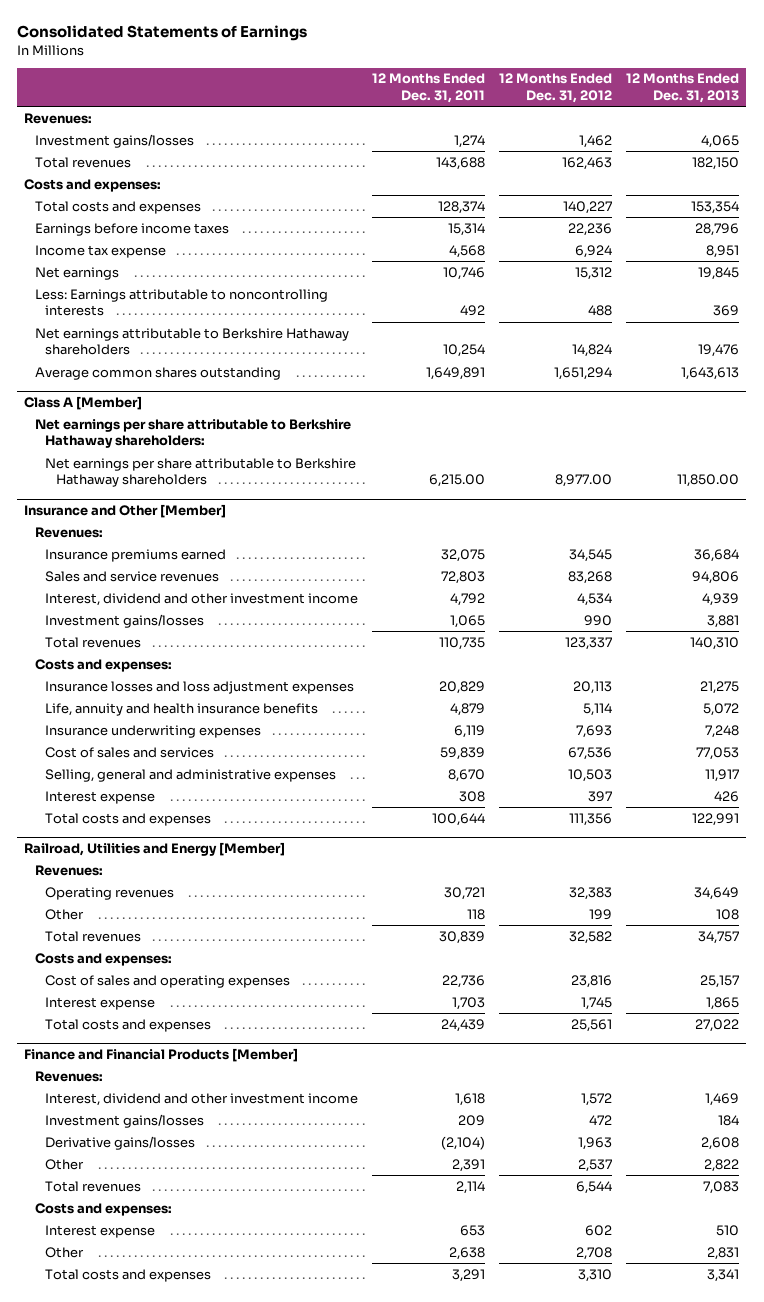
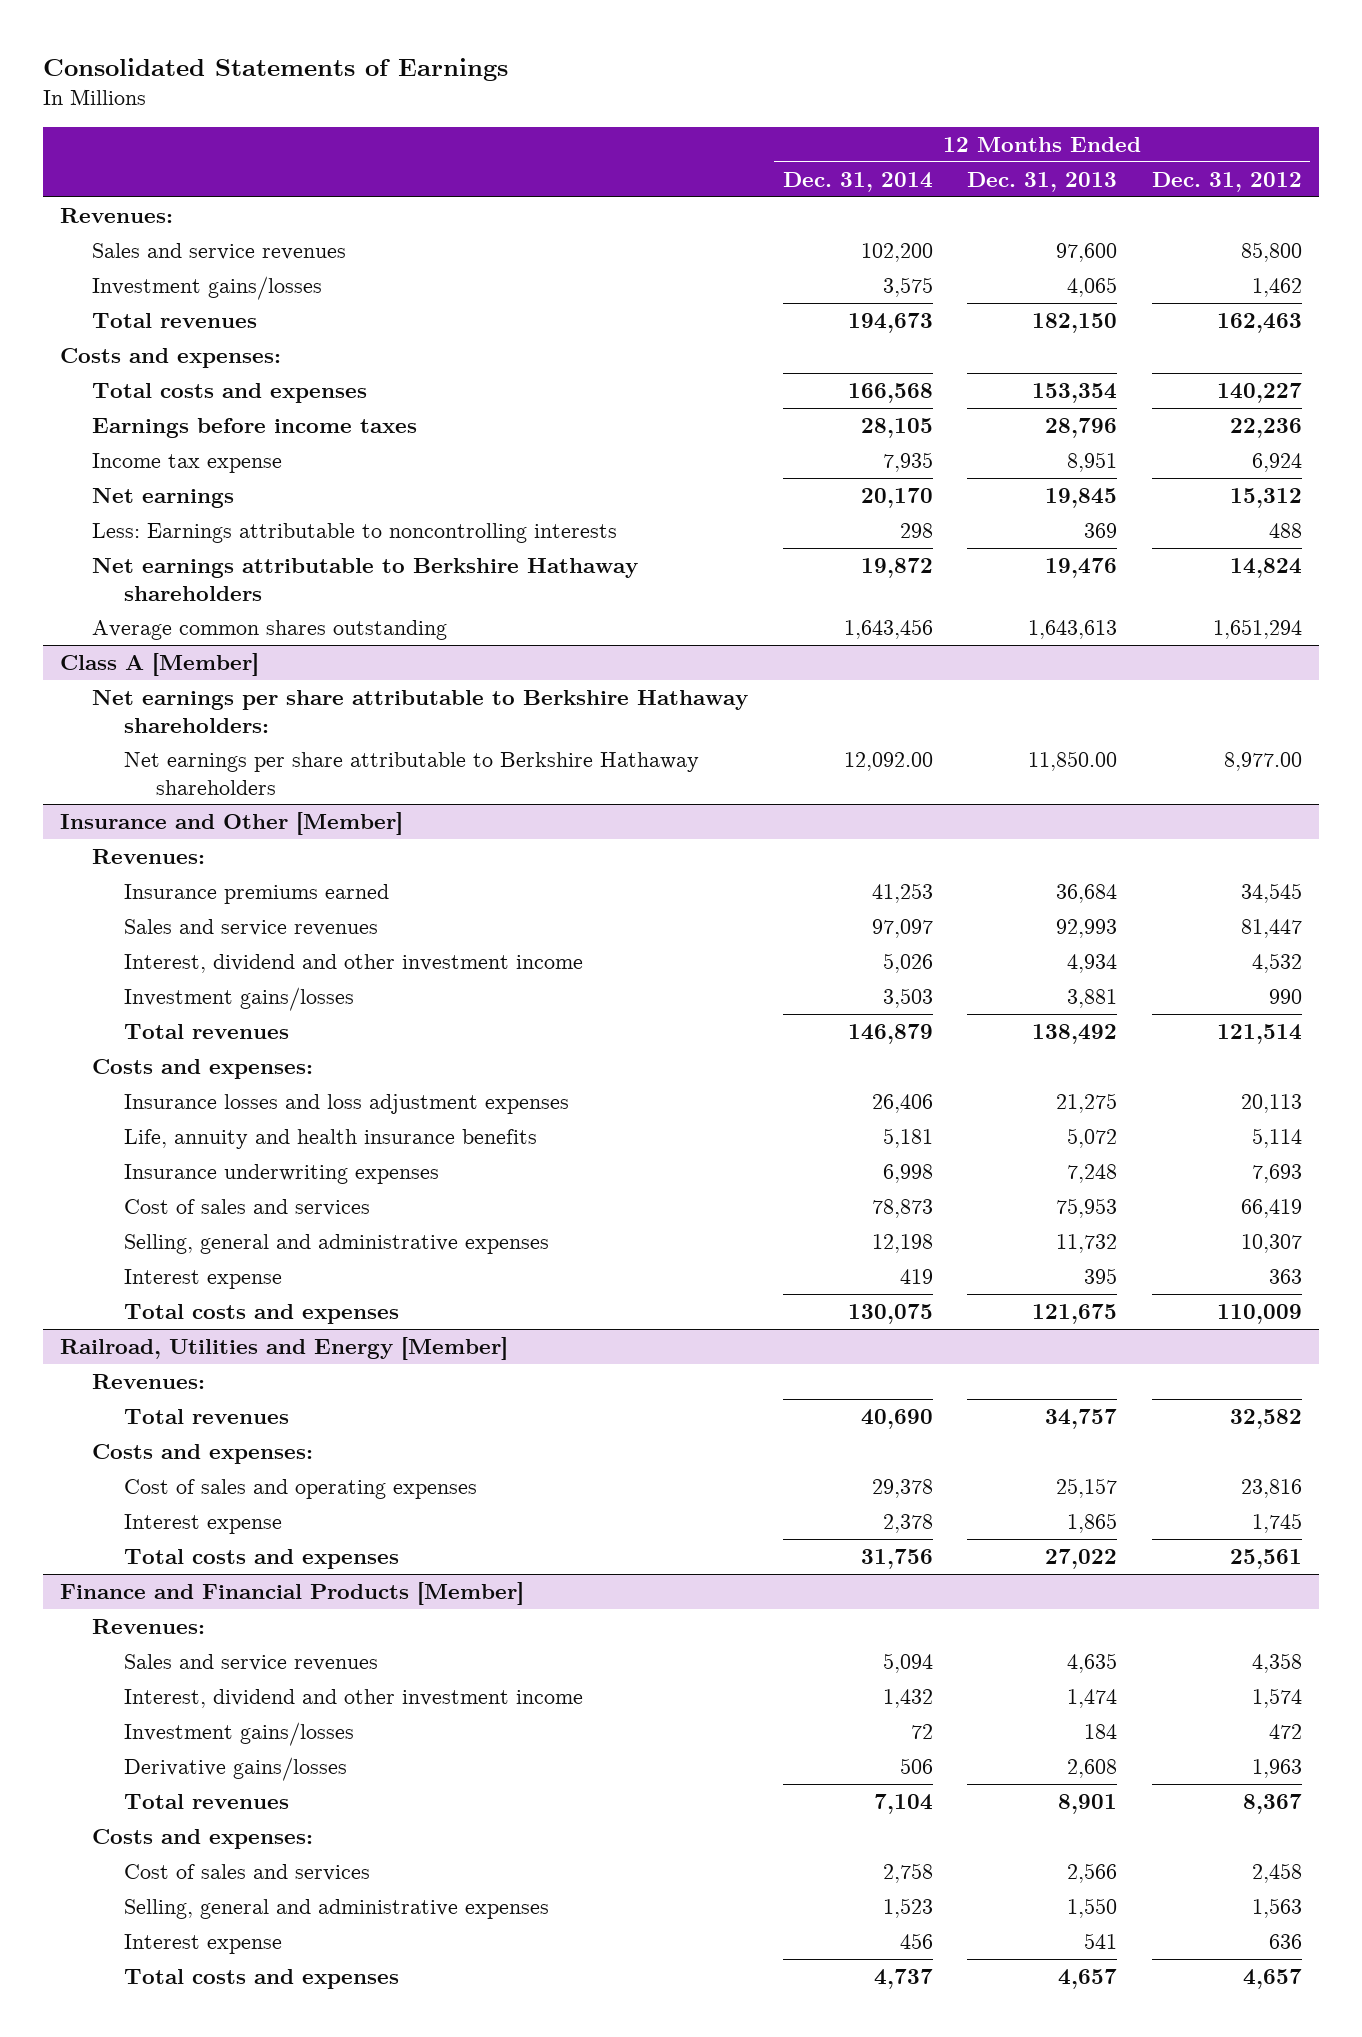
[372,73,486,104] 12 Months Ended Dec. 31, 2011 -> none
none -> [782,171,933,192] Dec. 31, 2014
none -> [91,242,346,260] Sales and service revenues
[568,570,613,584] 83,268 -> [1240,918,1302,938] 81,447
[692,570,740,584] 94,806 -> [1056,918,1118,938] 92,993
[577,592,613,606] 4,534 -> [1251,952,1302,973] 4,532
[702,592,740,606] 4,939 -> [1067,953,1118,973] 4,934
[565,636,613,650] 123,337 -> [1216,1023,1302,1044] 121,514
[690,636,740,650] 140,310 -> [1032,1023,1118,1044] 138,492
[568,746,613,760] 67,536 -> [1240,1198,1302,1218] 66,419
[696,746,740,760] 77,053 -> [1056,1197,1118,1218] 75,953
[568,768,613,782] 10,503 -> [1240,1233,1302,1253] 10,307
[705,768,740,782] 11,917 -> [1056,1233,1118,1253] 11,732
[588,790,613,802] 397 -> [1268,1268,1302,1284] 363
[714,790,740,802] 426 -> [1084,1267,1118,1284] 395
[569,812,613,826] 111,356 -> [1216,1303,1302,1324] 110,009
[692,812,740,826] 122,991 -> [1032,1303,1118,1324] 121,675
[45,886,175,900] Operating revenues -> none
[45,908,85,920] Other -> none
none -> [123,1653,378,1671] Sales and service revenues
[581,1092,613,1106] 1,572 -> [1251,1687,1302,1708] 1,574
[705,1092,740,1106] 1,469 -> [1067,1688,1118,1708] 1,474
[45,1158,85,1170] Other -> none
[576,1180,613,1194] 6,544 -> [1242,1793,1302,1814] 8,367
[703,1180,740,1194] 7,083 -> [1058,1793,1118,1814] 8,901
[45,1246,85,1258] Other -> none
none -> [123,1863,370,1881] Cost of sales and services
none -> [123,1898,549,1919] Selling, general and administrative expenses
[585,1224,613,1236] 602 -> [1268,1933,1302,1949] 636
[716,1224,740,1236] 510 -> [1084,1932,1118,1949] 541
[578,1268,613,1282] 3,310 -> [1242,1968,1302,1989] 4,657
[707,1268,740,1282] 3,341 -> [1058,1968,1118,1989] 4,657

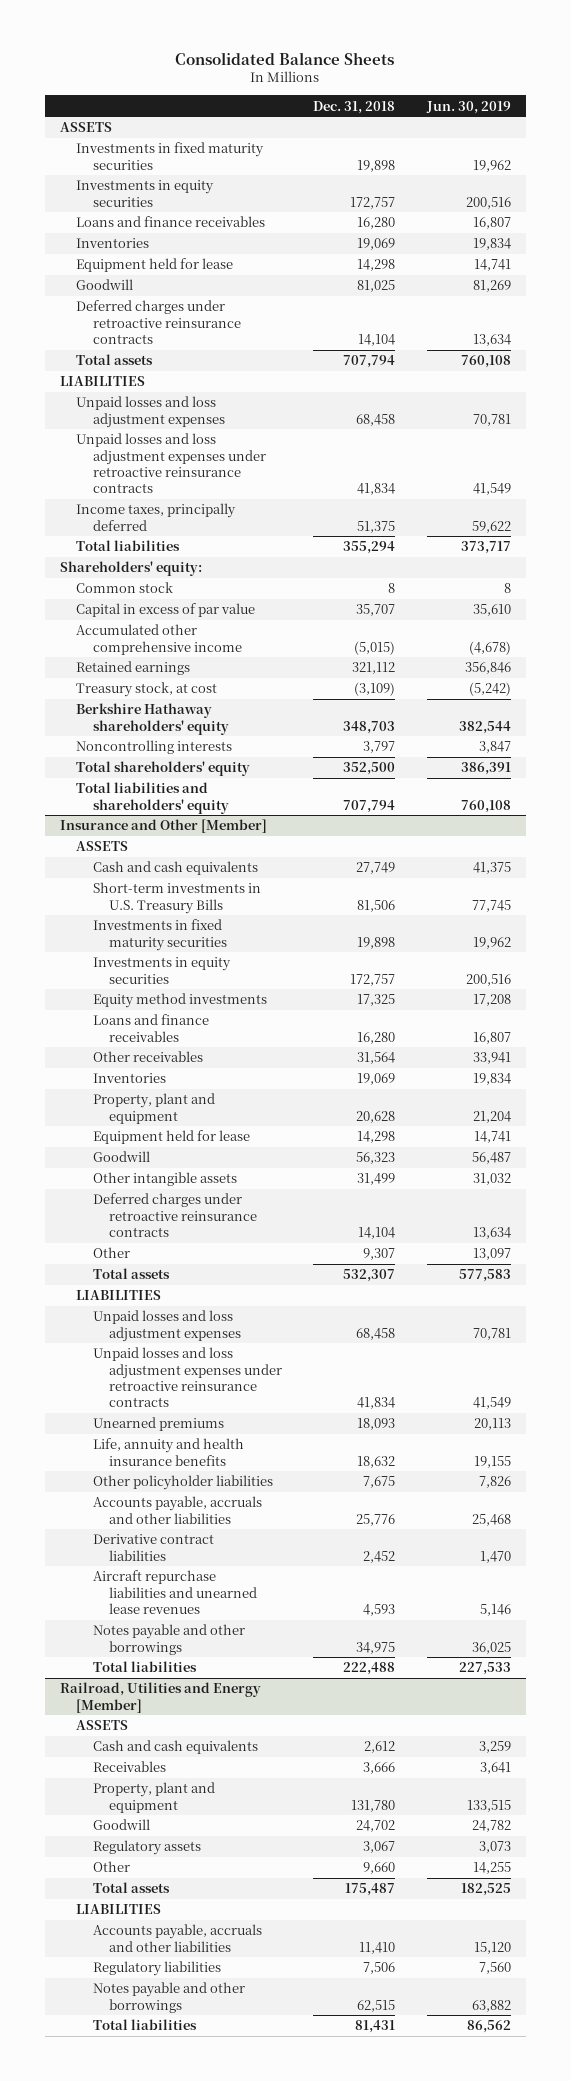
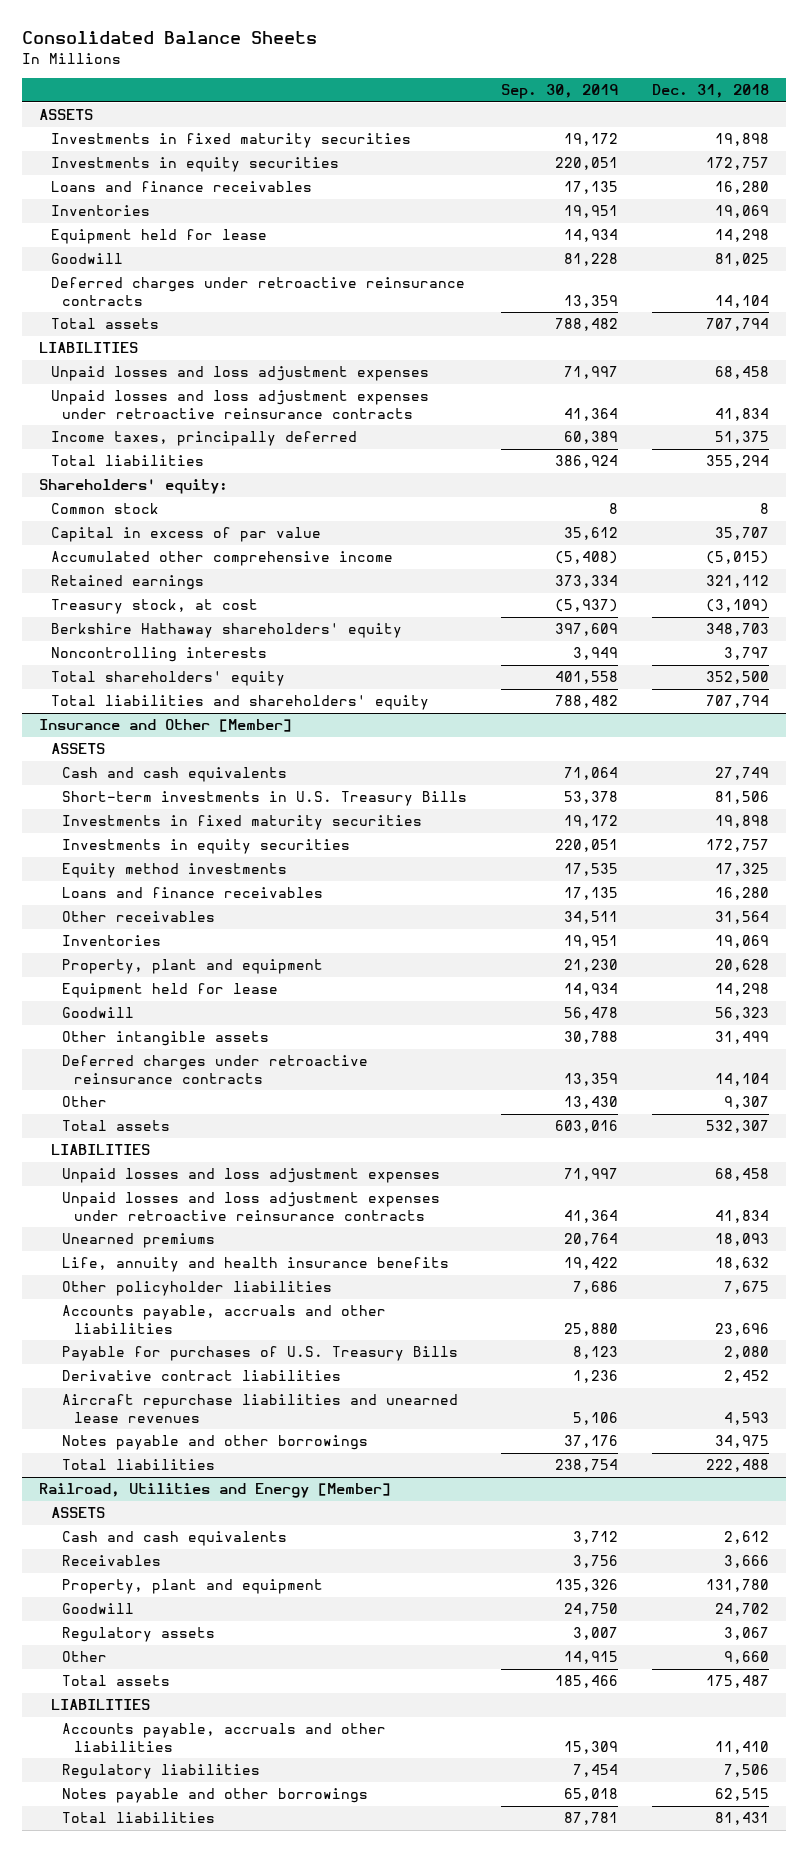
[425,100,511,114] Jun. 30, 2019 -> none
none -> [501,84,619,100] Sep. 30, 2019
[356,1513,396,1526] 25,776 -> [715,1322,770,1336] 23,696
none -> [62,1346,459,1362] Payable for purchases of U.S. Treasury Bills

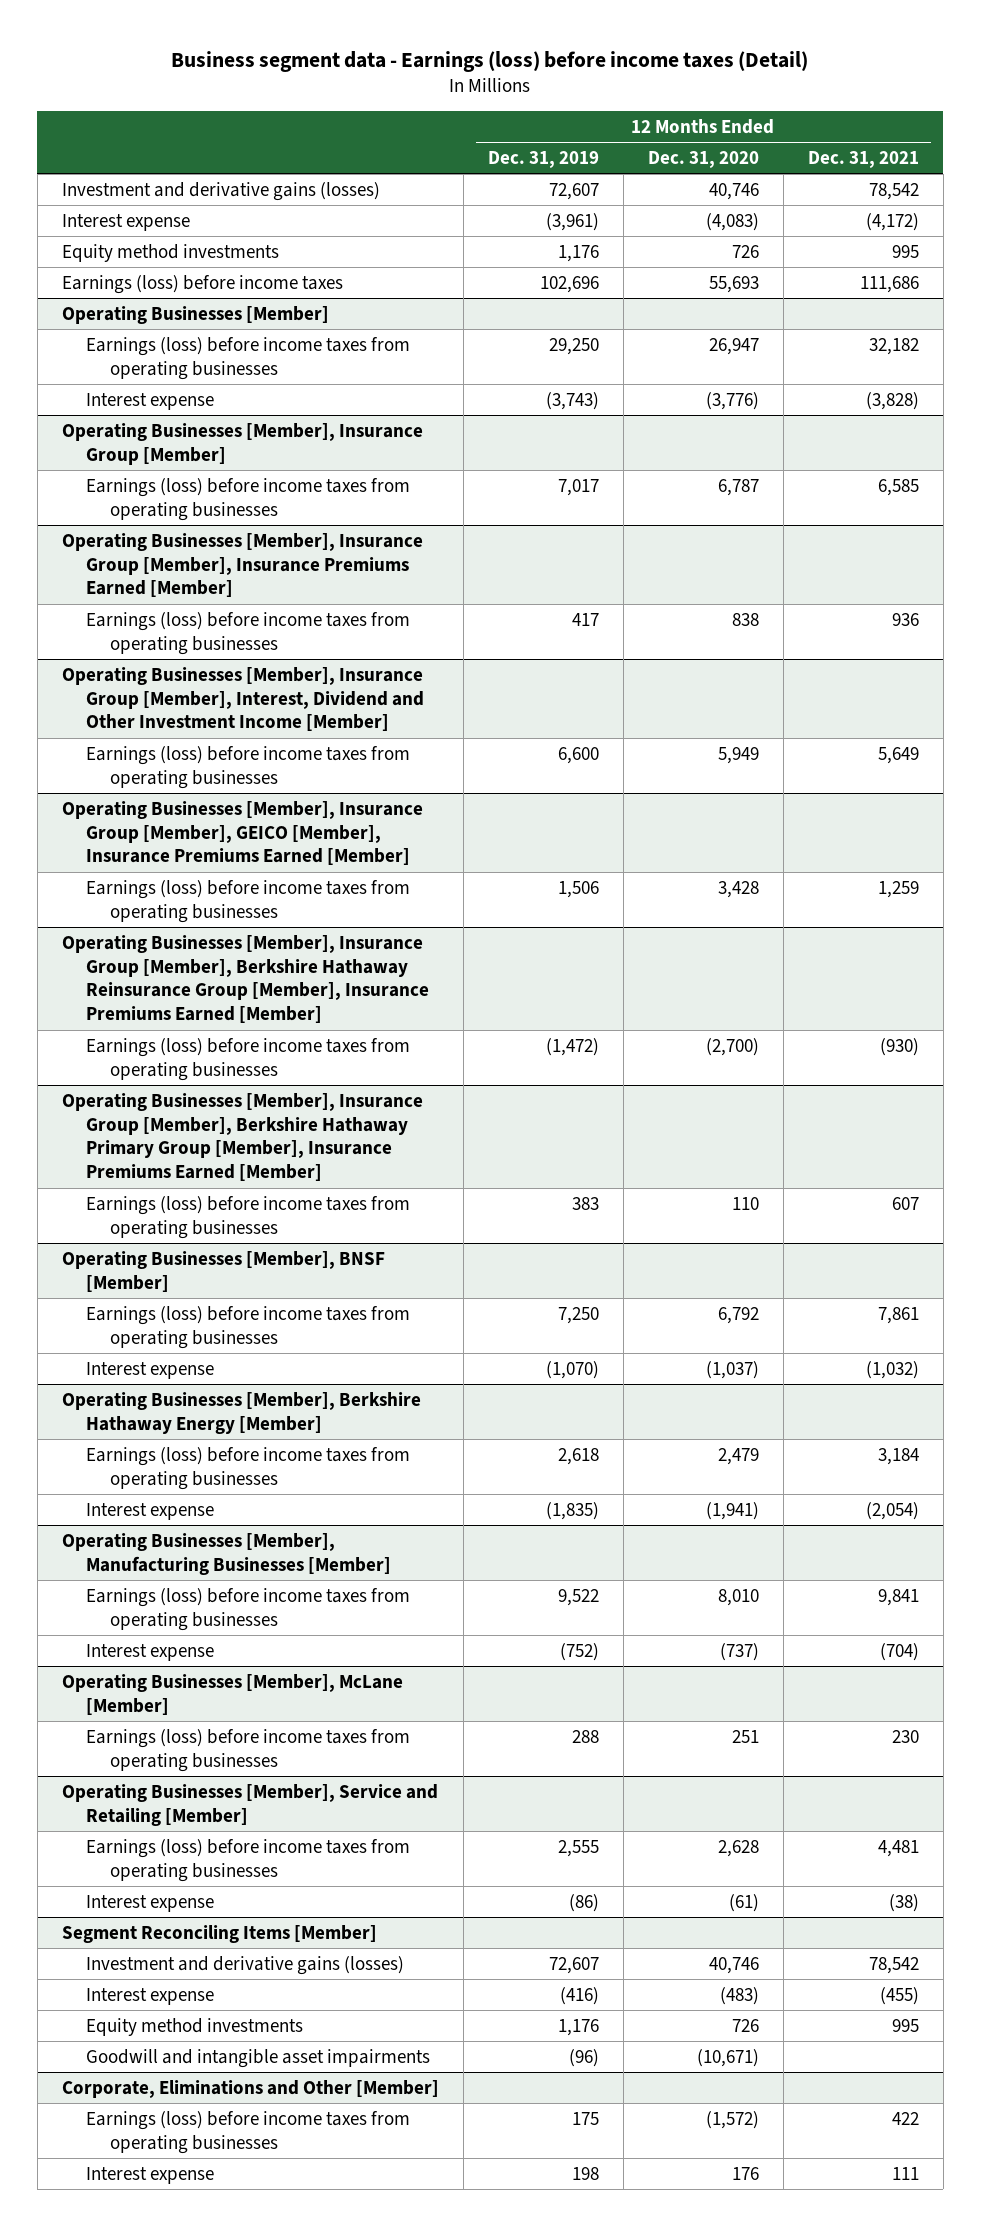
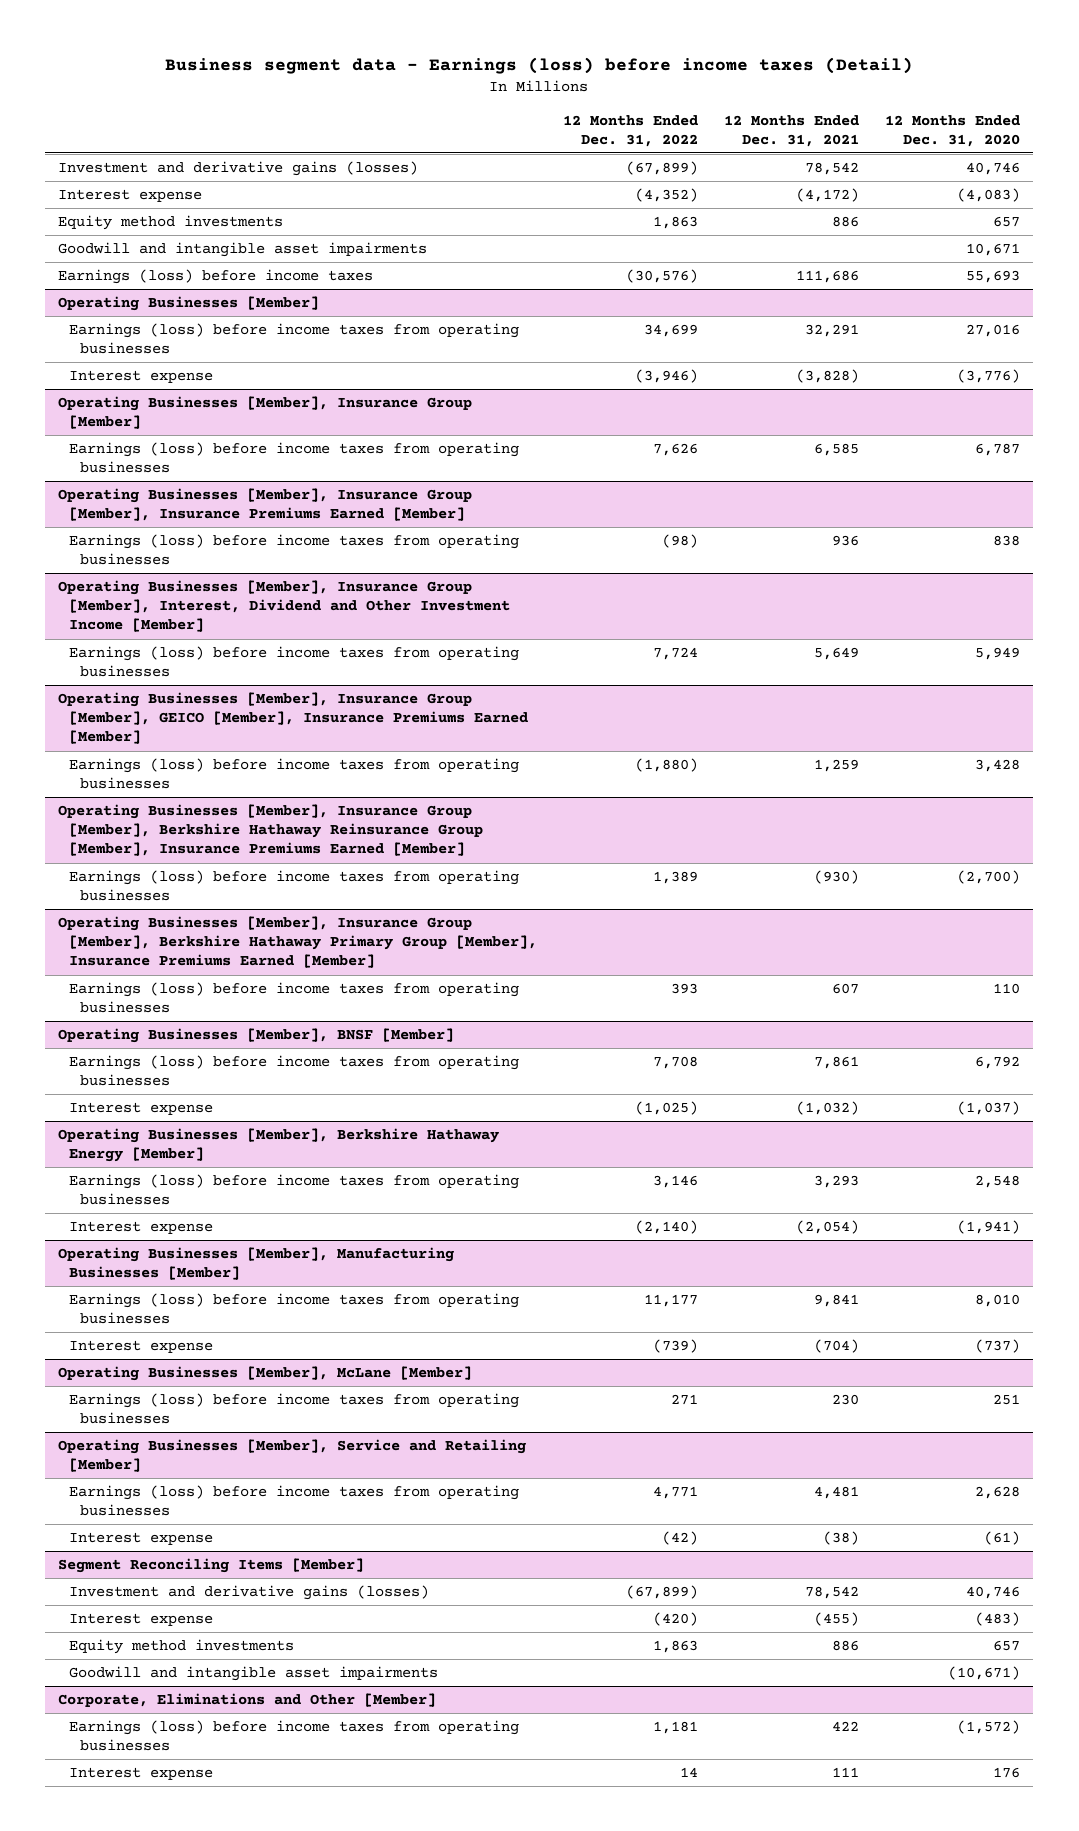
[487,150,599,168] Dec. 31, 2019 -> none
none -> [563,114,699,147] 12 Months Ended Dec. 31, 2022
[731,244,759,258] 726 -> [993,216,1021,228] 657
[891,244,919,258] 995 -> [832,216,860,228] 886
none -> [58,242,428,258] Goodwill and intangible asset impairments
[708,337,759,355] 26,947 -> [966,324,1021,338] 27,016
[868,337,919,355] 32,182 -> [805,324,860,338] 32,291
[717,1447,759,1465] 2,479 -> [975,1175,1021,1189] 2,548
[877,1447,919,1465] 3,184 -> [814,1175,860,1189] 3,293
[731,2018,759,2032] 726 -> [993,1640,1021,1652] 657
[891,2018,919,2032] 995 -> [832,1640,860,1652] 886

